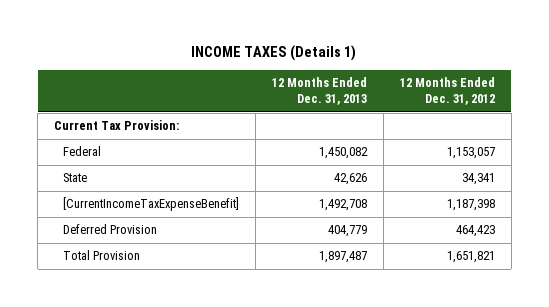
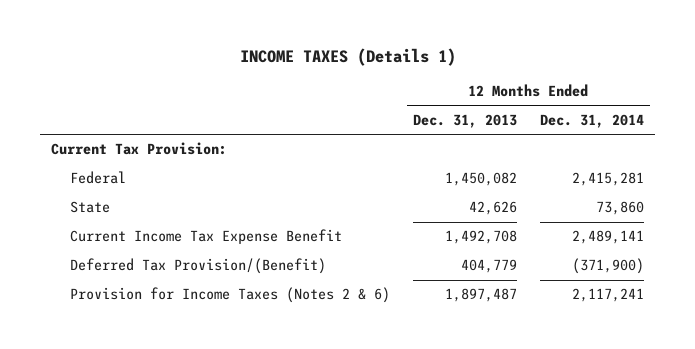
[399,77,495,106] 12 Months Ended Dec. 31, 2012 -> none
none -> [539,114,644,129] Dec. 31, 2014
[63,197,240,212] [CurrentIncomeTaxExpenseBenefit] -> [69,229,342,245] Current Income Tax Expense Benefit
[63,224,158,235] Deferred Provision -> [69,258,326,275] Deferred Tax Provision/(Benefit)
[63,250,141,261] Total Provision -> [69,287,390,304] Provision for Income Taxes (Notes 2 & 6)

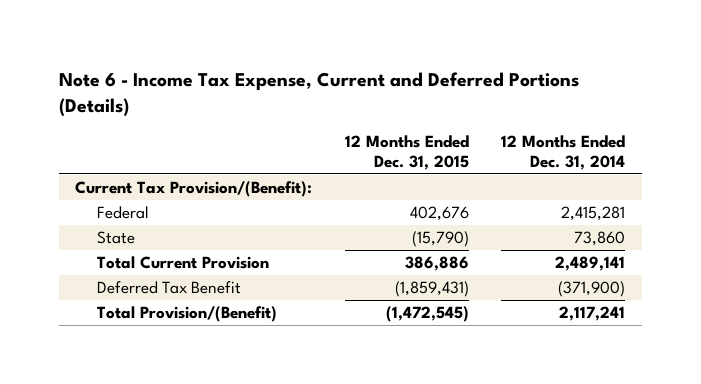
[239,48,456,67] INCOME TAXES (Details 1) -> [59,71,580,118] Note 6 - Income Tax Expense, Current and Deferred Portions (Details)
[412,114,517,129] Dec. 31, 2013 -> none
none -> [344,135,469,171] 12 Months Ended Dec. 31, 2015
[51,142,228,156] Current Tax Provision: -> [75,181,313,198] Current Tax Provision/(Benefit):
[69,229,342,245] Current Income Tax Expense Benefit -> [96,256,269,270] Total Current Provision
[69,258,326,275] Deferred Tax Provision/(Benefit) -> [96,281,241,295] Deferred Tax Benefit
[69,287,390,304] Provision for Income Taxes (Notes 2 & 6) -> [96,306,277,323] Total Provision/(Benefit)

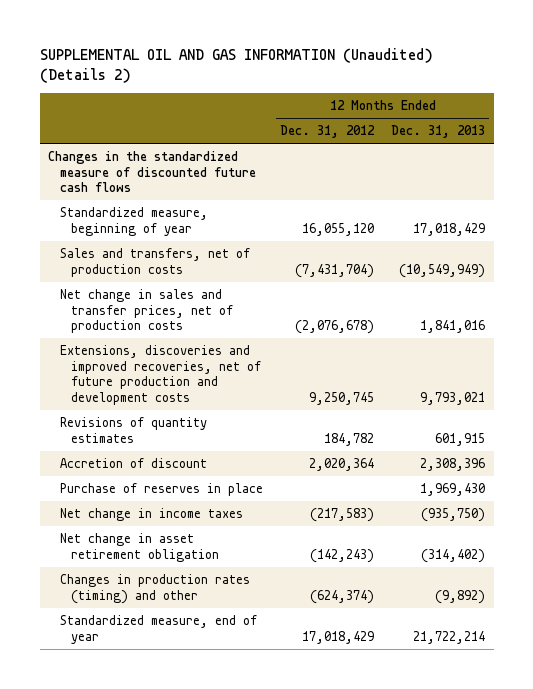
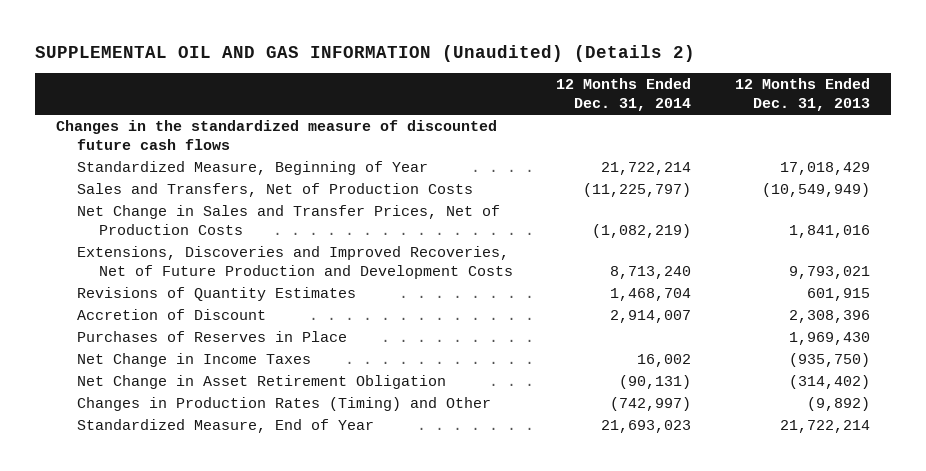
[279,125,375,139] Dec. 31, 2012 -> none
none -> [556,78,692,111] 12 Months Ended Dec. 31, 2014
[59,207,208,236] Standardized measure, beginning of year -> [77,161,429,176] Standardized Measure, Beginning of Year
[59,248,250,277] Sales and transfers, net of production costs -> [77,183,474,198] Sales and Transfers, Net of Production Costs
[59,289,234,334] Net change in sales and transfer prices, net of production costs -> [77,205,501,235] Net Change in Sales and Transfer Prices, Net of Production Costs
[59,345,262,405] Extensions, discoveries and improved recoveries, net of future production and development costs -> [77,246,513,279] Extensions, Discoveries and Improved Recoveries, Net of Future Production and Development Costs
[59,417,207,443] Revisions of quantity estimates -> [77,287,357,302] Revisions of Quantity Estimates
[59,458,207,469] Accretion of discount -> [77,309,267,321] Accretion of Discount
[59,483,263,497] Purchase of reserves in place -> [77,331,348,343] Purchases of Reserves in Place
[59,508,243,522] Net change in income taxes -> [77,353,312,368] Net Change in Income Taxes
[59,533,220,562] Net change in asset retirement obligation -> [77,375,447,390] Net Change in Asset Retirement Obligation
[59,574,250,604] Changes in production rates (timing) and other -> [77,397,492,412] Changes in Production Rates (Timing) and Other
[59,615,257,644] Standardized measure, end of year -> [77,419,375,434] Standardized Measure, End of Year

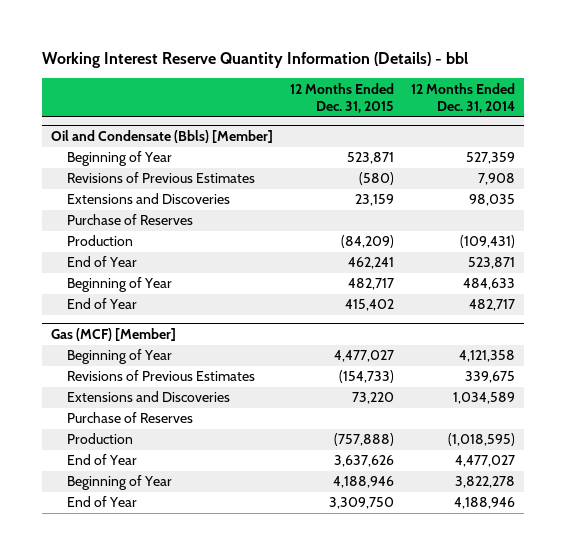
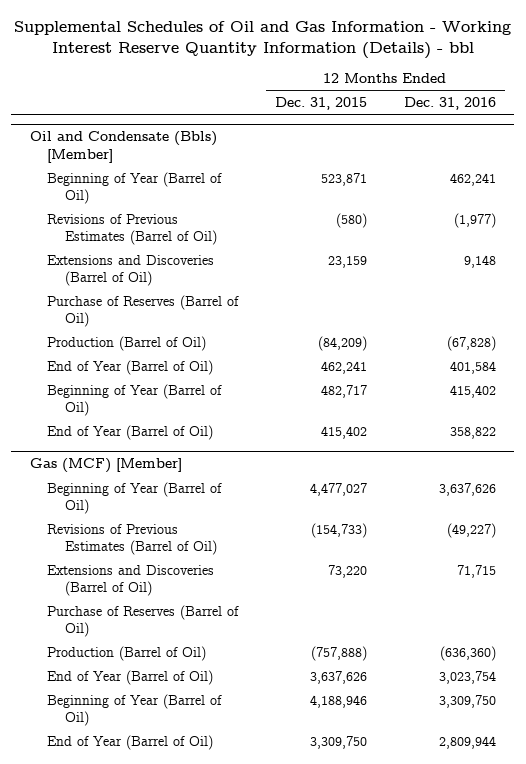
[42,52,469,69] Working Interest Reserve Quantity Information (Details) - bbl -> [13,21,511,59] Supplemental Schedules of Oil and Gas Information - Working Interest Reserve Quantity Information (Details) - bbl
[411,82,516,113] 12 Months Ended Dec. 31, 2014 -> none
none -> [403,97,496,111] Dec. 31, 2016
[67,151,173,167] Beginning of Year -> [47,171,223,205] Beginning of Year (Barrel of Oil)
[67,172,256,184] Revisions of Previous Estimates -> [47,213,217,246] Revisions of Previous Estimates (Barrel of Oil)
[67,193,231,205] Extensions and Discoveries -> [47,254,215,287] Extensions and Discoveries (Barrel of Oil)
[67,214,194,226] Purchase of Reserves -> [47,294,240,328] Purchase of Reserves (Barrel of Oil)
[67,235,134,247] Production -> [47,335,207,351] Production (Barrel of Oil)
[67,256,138,268] End of Year -> [47,359,214,375] End of Year (Barrel of Oil)
[67,277,173,293] Beginning of Year -> [47,383,223,417] Beginning of Year (Barrel of Oil)
[67,298,138,310] End of Year -> [47,424,214,440] End of Year (Barrel of Oil)
[67,349,173,365] Beginning of Year -> [47,481,223,515] Beginning of Year (Barrel of Oil)
[67,370,256,382] Revisions of Previous Estimates -> [47,523,217,556] Revisions of Previous Estimates (Barrel of Oil)
[67,391,231,403] Extensions and Discoveries -> [47,564,215,597] Extensions and Discoveries (Barrel of Oil)
[67,412,194,424] Purchase of Reserves -> [47,604,240,638] Purchase of Reserves (Barrel of Oil)
[67,433,134,445] Production -> [47,645,207,661] Production (Barrel of Oil)
[67,454,138,466] End of Year -> [47,669,214,685] End of Year (Barrel of Oil)
[67,475,173,491] Beginning of Year -> [47,693,223,727] Beginning of Year (Barrel of Oil)
[67,496,138,508] End of Year -> [47,734,214,750] End of Year (Barrel of Oil)

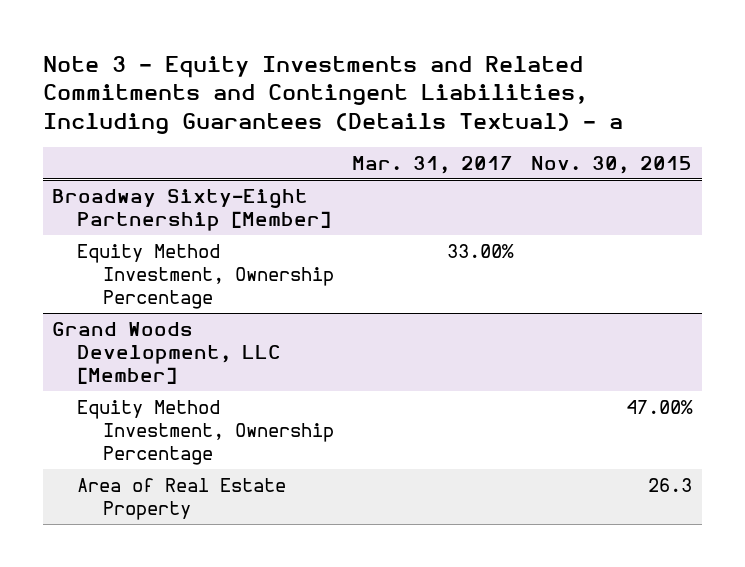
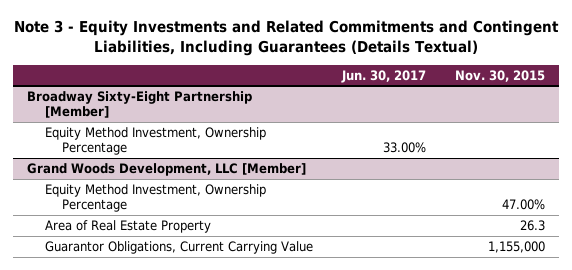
[43,55,624,134] Note 3 - Equity Investments and Related Commitments and Contingent Liabilities, Including Guarantees (Details Textual) - a -> [13,20,559,56] Note 3 - Equity Investments and Related Commitments and Contingent Liabilities, Including Guarantees (Details Textual)
[351,155,513,174] Mar. 31, 2017 -> none
none -> [340,69,426,83] Jun. 30, 2017
none -> [44,240,313,254] Guarantor Obligations, Current Carrying Value

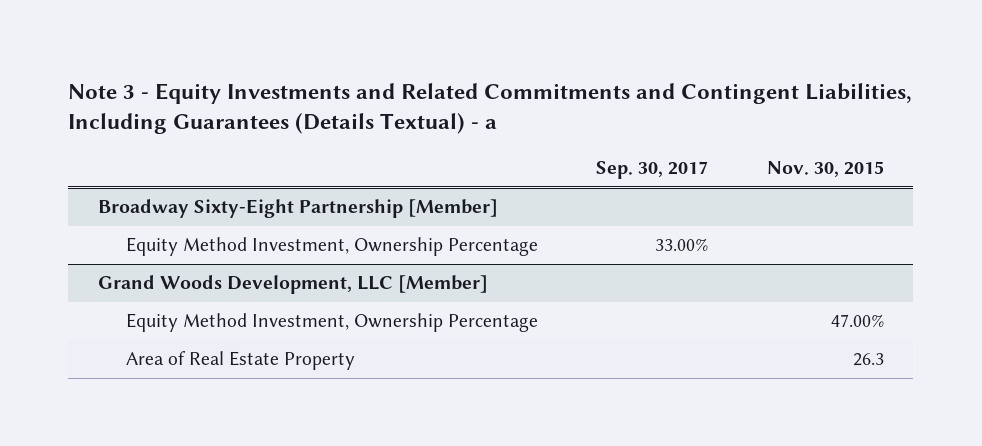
[13,20,559,56] Note 3 - Equity Investments and Related Commitments and Contingent Liabilities, Including Guarantees (Details Textual) -> [68,82,913,135] Note 3 - Equity Investments and Related Commitments and Contingent Liabilities, Including Guarantees (Details Textual) - a
[340,69,426,83] Jun. 30, 2017 -> none
none -> [596,161,709,180] Sep. 30, 2017
[44,240,313,254] Guarantor Obligations, Current Carrying Value -> none

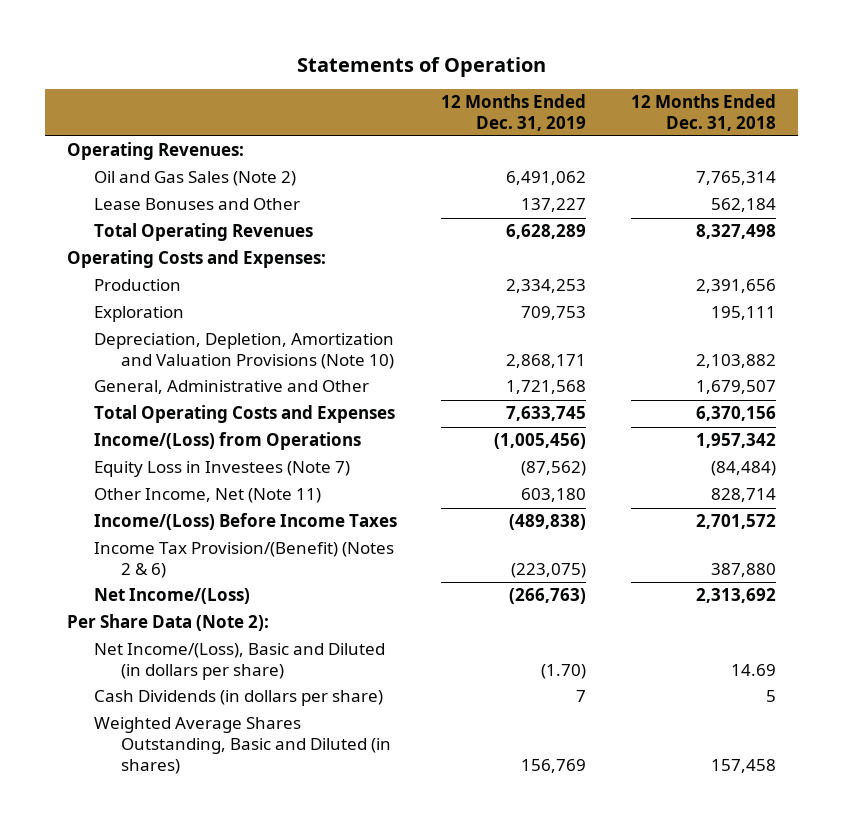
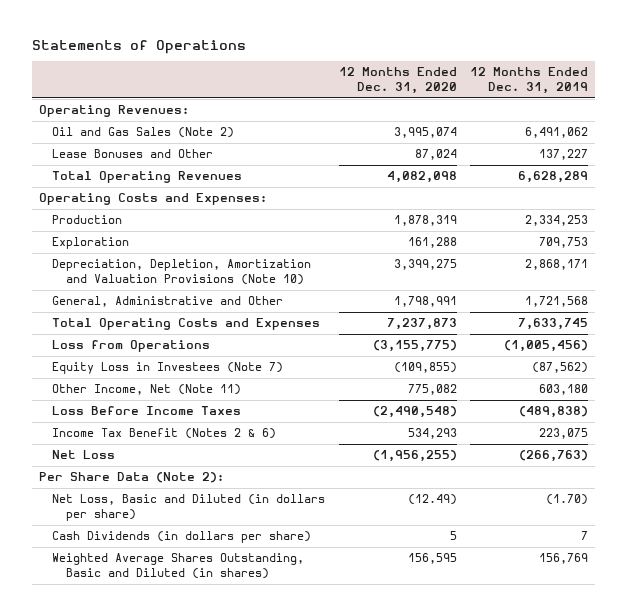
[296,56,546,77] Statements of Operation -> [32,39,247,54] Statements of Operations
[631,94,777,131] 12 Months Ended Dec. 31, 2018 -> none
none -> [338,67,457,95] 12 Months Ended Dec. 31, 2020
[93,432,361,451] Income/(Loss) from Operations -> [52,340,211,353] Loss from Operations
[93,513,397,531] Income/(Loss) Before Income Taxes -> [52,406,242,416] Loss Before Income Taxes
[93,542,394,579] Income Tax Provision/(Benefit) (Notes 2 & 6) -> [52,428,277,440] Income Tax Benefit (Notes 2 & 6)
[511,563,587,579] (223,075) -> [539,428,589,440] 223,075
[93,588,250,605] Net Income/(Loss) -> [52,450,116,460] Net Loss
[93,643,385,681] Net Income/(Loss), Basic and Diluted (in dollars per share) -> [52,494,326,522] Net Loss, Basic and Diluted (in dollars per share)

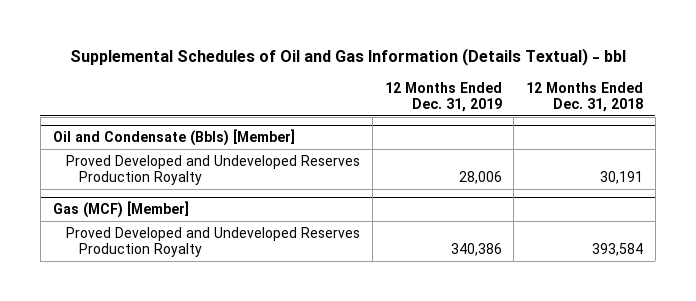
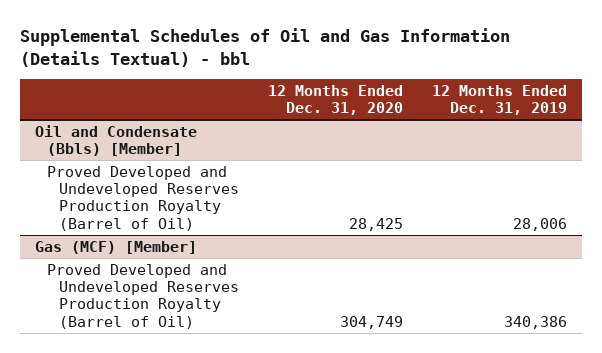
[526,81,644,113] 12 Months Ended Dec. 31, 2018 -> none
none -> [267,84,403,116] 12 Months Ended Dec. 31, 2020
[65,154,360,186] Proved Developed and Undeveloped Reserves Production Royalty -> [46,165,239,231] Proved Developed and Undeveloped Reserves Production Royalty (Barrel of Oil)
[65,226,360,258] Proved Developed and Undeveloped Reserves Production Royalty -> [46,263,239,329] Proved Developed and Undeveloped Reserves Production Royalty (Barrel of Oil)

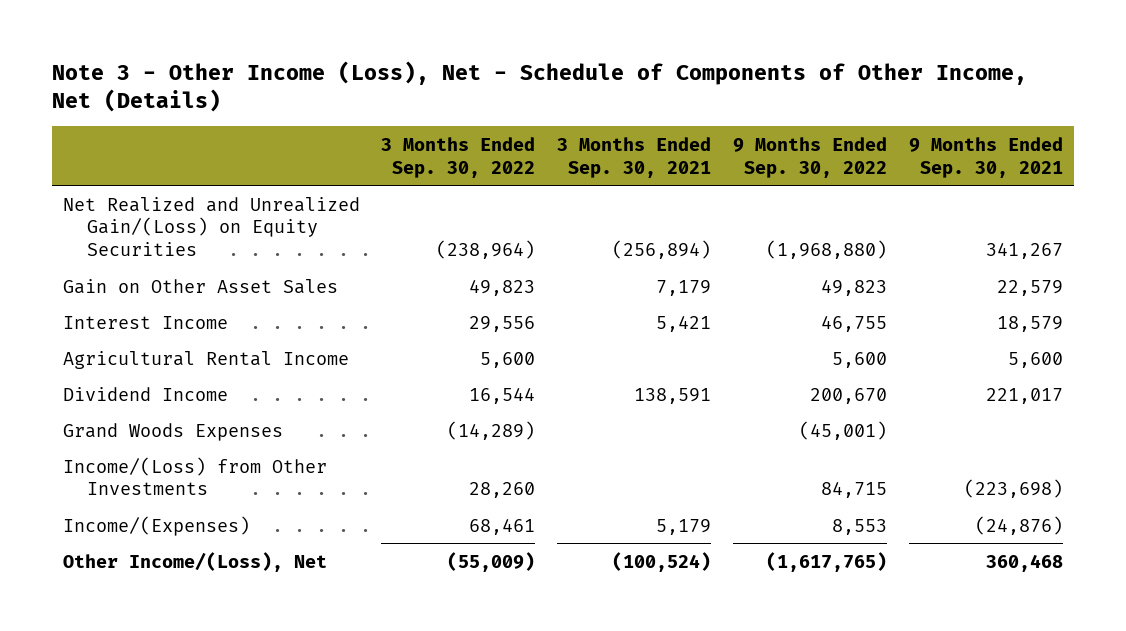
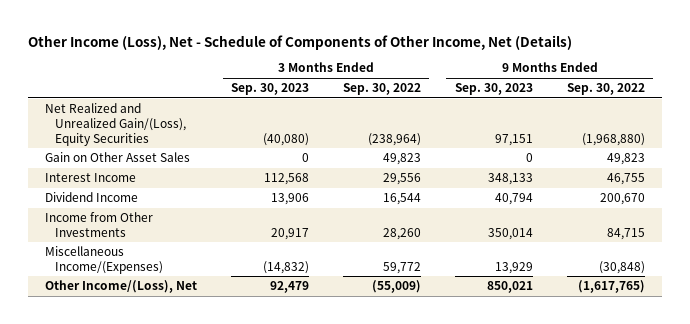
[51,60,1027,113] Note 3 - Other Income (Loss), Net - Schedule of Components of Other Income, Net (Details) -> [28,34,573,50] Other Income (Loss), Net - Schedule of Components of Other Income, Net (Details)
[557,136,712,178] 3 Months Ended Sep. 30, 2021 -> none
[909,136,1064,178] 9 Months Ended Sep. 30, 2021 -> none
none -> [231,83,310,96] Sep. 30, 2023
none -> [454,83,533,96] Sep. 30, 2023
[62,196,360,256] Net Realized and Unrealized Gain/(Loss) on Equity Securities -> [45,103,186,146] Net Realized and Unrealized Gain/(Loss), Equity Securities
[62,350,349,369] Agricultural Rental Income -> none
[62,422,283,441] Grand Woods Expenses -> none
[62,456,327,496] Income/(Loss) from Other Investments -> [45,212,154,237] Income from Other Investments
[62,515,250,536] Income/(Expenses) -> [45,246,163,274] Miscellaneous Income/(Expenses)
[469,518,536,535] 68,461 -> [382,261,421,274] 59,772
[832,518,888,535] 8,553 -> [598,260,645,274] (30,848)

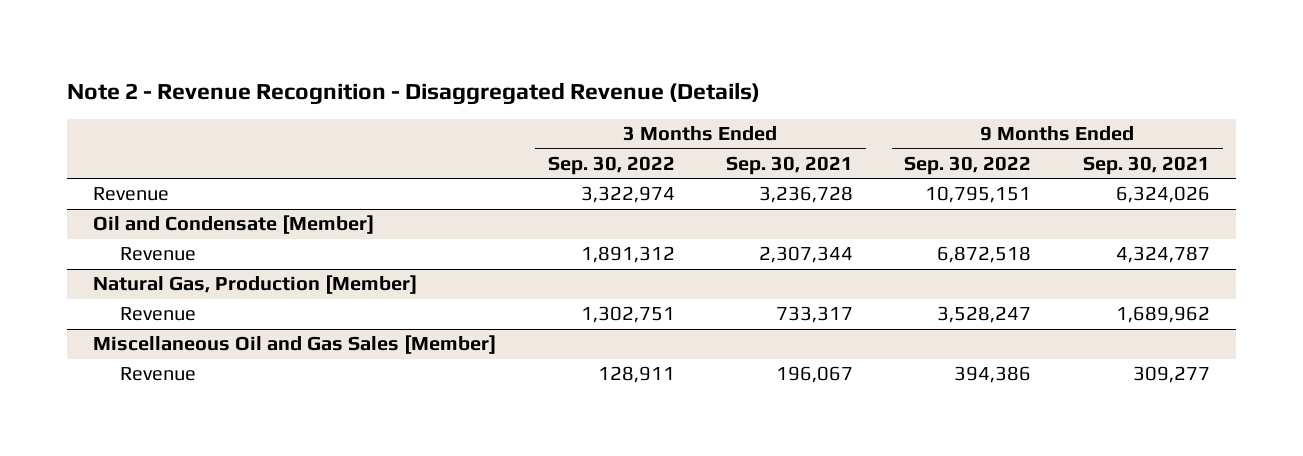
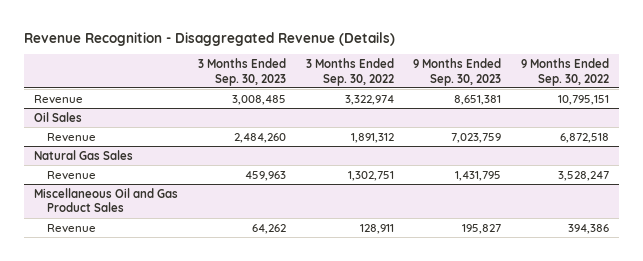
[67,81,761,105] Note 2 - Revenue Recognition - Disaggregated Revenue (Details) -> [24,31,396,46] Revenue Recognition - Disaggregated Revenue (Details)
[726,155,854,175] Sep. 30, 2021 -> none
[1082,155,1210,175] Sep. 30, 2021 -> none
none -> [197,57,286,86] 3 Months Ended Sep. 30, 2023
none -> [413,57,502,86] 9 Months Ended Sep. 30, 2023
[93,215,375,235] Oil and Condensate [Member] -> [34,111,83,122] Oil Sales
[93,275,418,295] Natural Gas, Production [Member] -> [34,149,134,160] Natural Gas Sales
[93,335,497,355] Miscellaneous Oil and Gas Sales [Member] -> [34,187,179,213] Miscellaneous Oil and Gas Product Sales

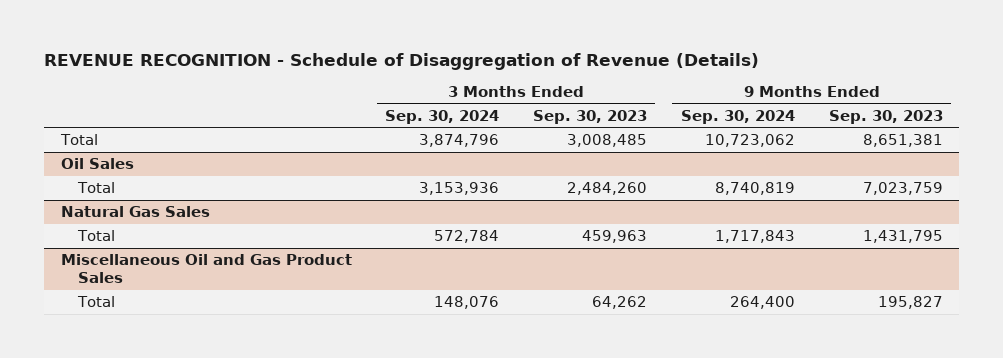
[24,31,396,46] Revenue Recognition - Disaggregated Revenue (Details) -> [43,52,759,70] REVENUE RECOGNITION - Schedule of Disaggregation of Revenue (Details)
[305,57,394,86] 3 Months Ended Sep. 30, 2022 -> none
[521,57,610,86] 9 Months Ended Sep. 30, 2022 -> none
none -> [385,109,500,124] Sep. 30, 2024
none -> [680,109,795,124] Sep. 30, 2024
[34,94,84,104] Revenue -> [59,133,98,145] Total
[46,132,96,142] Revenue -> [77,181,116,193] Total
[46,170,96,180] Revenue -> [77,229,116,241] Total
[46,223,96,233] Revenue -> [77,295,116,307] Total

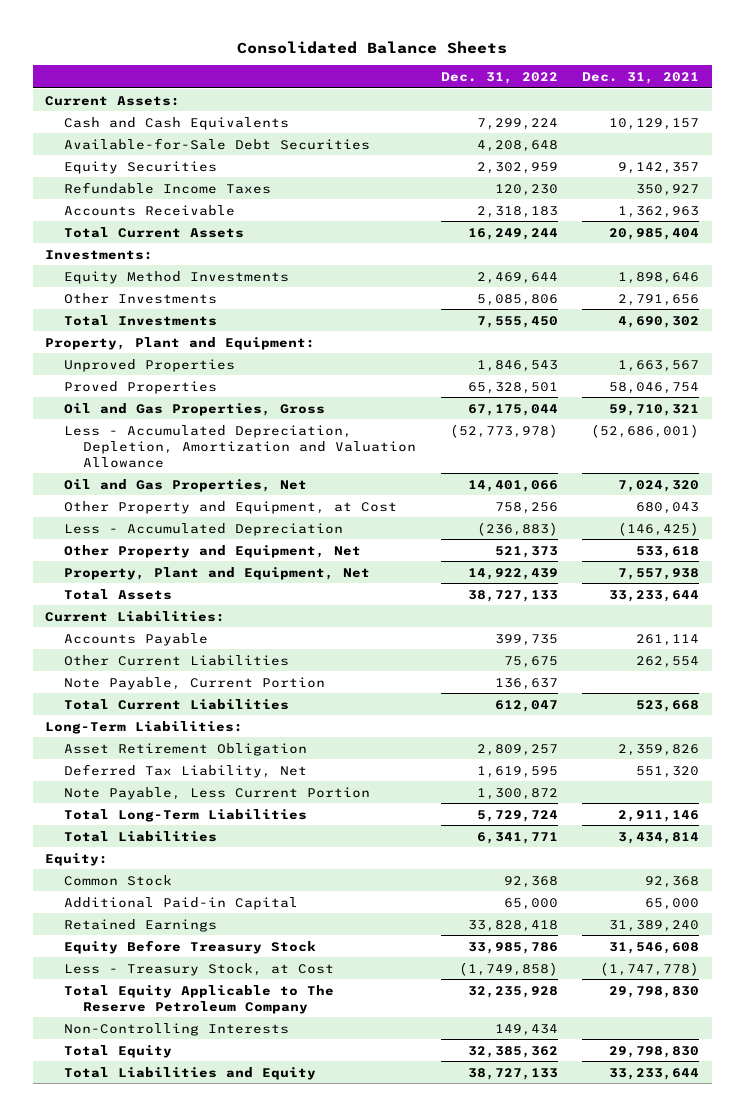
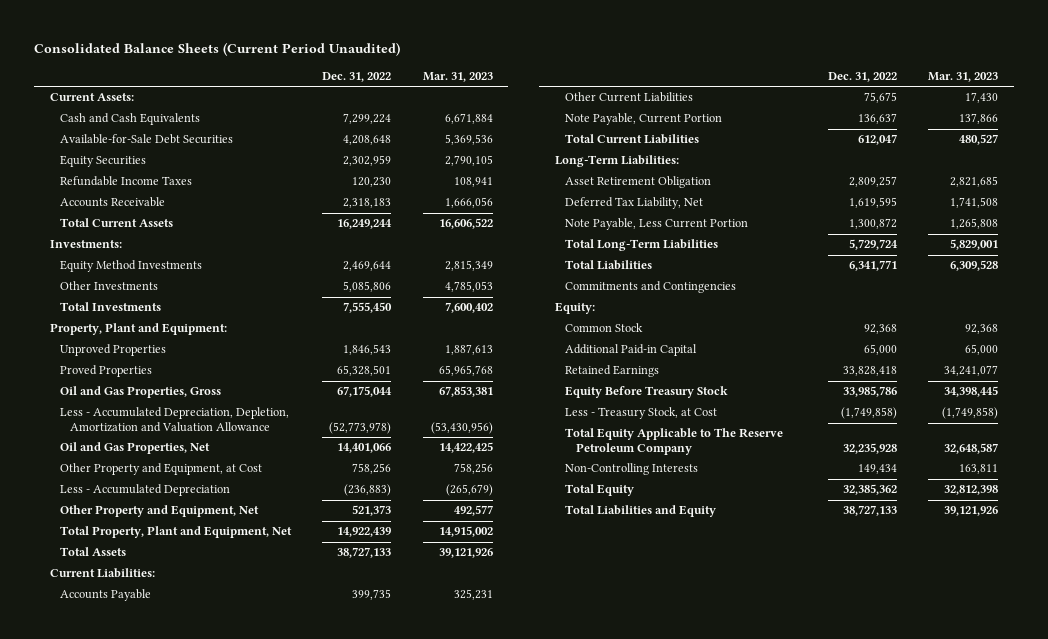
[237,40,508,54] Consolidated Balance Sheets -> [33,42,400,57] Consolidated Balance Sheets (Current Period Unaudited)
[582,72,700,85] Dec. 31, 2021 -> none
none -> [422,71,493,82] Mar. 31, 2023
[64,566,371,580] Property, Plant and Equipment, Net -> [59,526,292,539] Total Property, Plant and Equipment, Net
none -> [565,281,737,294] Commitments and Contingencies

